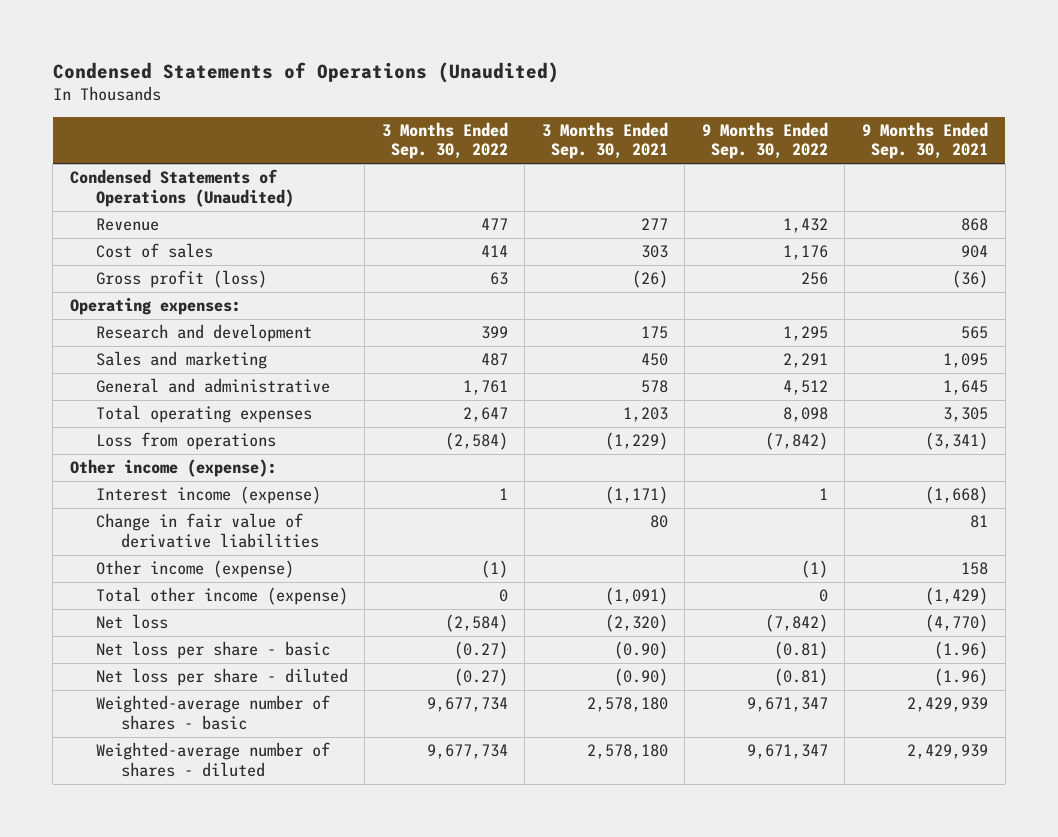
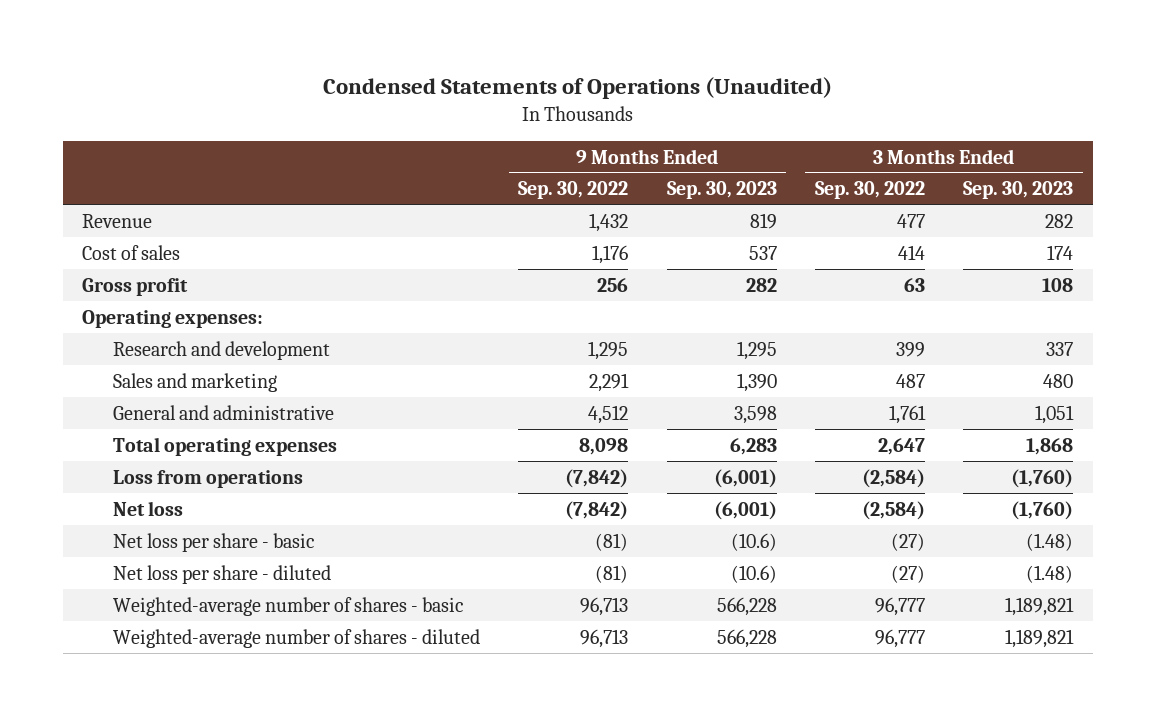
[541,122,668,160] 3 Months Ended Sep. 30, 2021 -> none
[862,122,989,160] 9 Months Ended Sep. 30, 2021 -> none
none -> [666,181,777,200] Sep. 30, 2023
none -> [963,181,1074,200] Sep. 30, 2023
[69,169,294,207] Condensed Statements of Operations (Unaudited) -> none
[95,270,267,289] Gross profit (loss) -> [82,277,189,296] Gross profit
[69,459,277,478] Other income (expense): -> none
[95,486,321,505] Interest income (expense) -> none
[95,513,320,548] Change in fair value of derivative liabilities -> none
[95,560,294,579] Other income (expense) -> none
[95,587,348,606] Total other income (expense) -> none
[453,641,508,660] (0.27) -> [891,532,926,551] (27)
[773,641,828,660] (0.81) -> [595,532,629,551] (81)
[453,668,508,687] (0.27) -> [891,564,926,583] (27)
[773,668,828,687] (0.81) -> [595,564,629,583] (81)
[426,697,508,713] 9,677,734 -> [875,596,926,616] 96,777
[746,697,828,713] 9,671,347 -> [580,596,629,616] 96,713
[426,744,508,760] 9,677,734 -> [875,628,926,648] 96,777
[746,744,828,760] 9,671,347 -> [580,628,629,648] 96,713

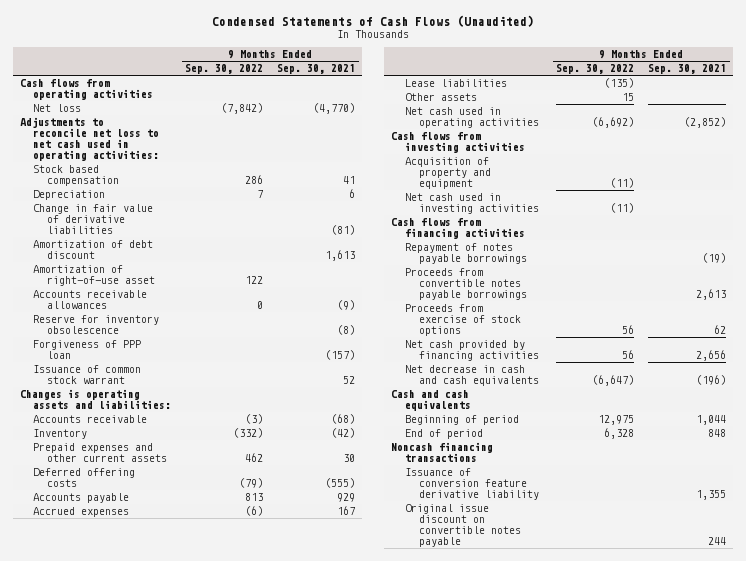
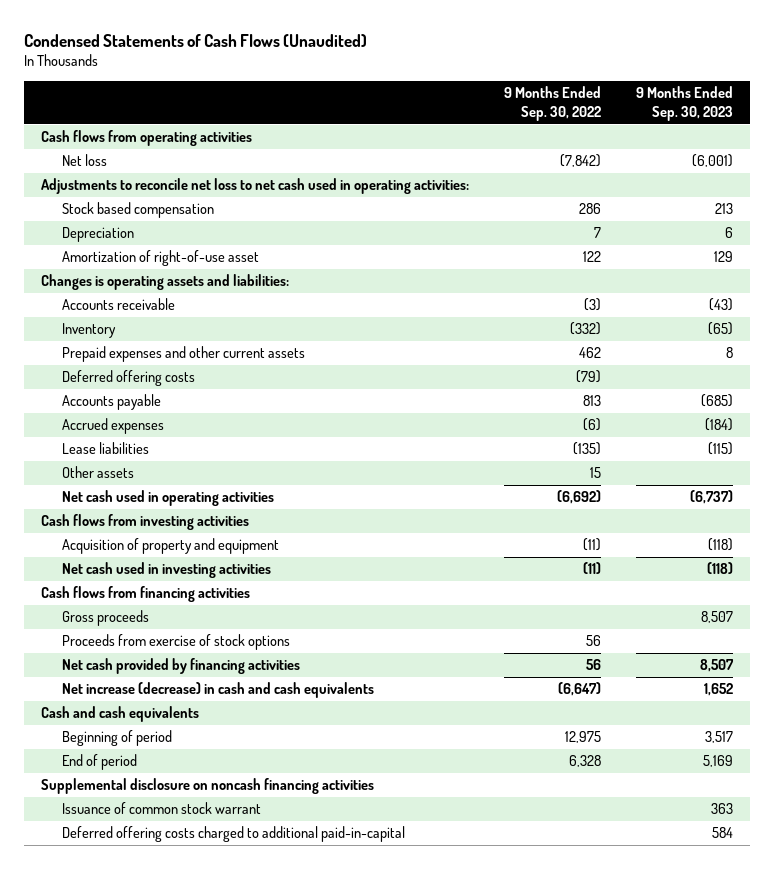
[277,64,356,75] Sep. 30, 2021 -> none
none -> [636,86,734,122] 9 Months Ended Sep. 30, 2023
[33,204,154,235] Change in fair value of derivative liabilities -> none
[33,240,154,260] Amortization of debt discount -> none
[33,290,148,310] Accounts receivable allowances -> none
[33,315,160,335] Reserve for inventory obsolescence -> none
[33,340,142,360] Forgiveness of PPP loan -> none
[404,243,527,265] Repayment of notes payable borrowings -> none
[404,268,527,301] Proceeds from convertible notes payable borrowings -> none
none -> [62,610,150,627] Gross proceeds
[404,365,539,387] Net decrease in cash and cash equivalents -> [62,682,375,699] Net increase (decrease) in cash and cash equivalents
[404,468,539,501] Issuance of conversion feature derivative liability -> none
[404,504,521,548] Original issue discount on convertible notes payable -> none
[390,442,493,463] Noncash financing transactions -> [41,778,375,795] Supplemental disclosure on noncash financing activities
[33,365,142,385] Issuance of common stock warrant -> [62,802,262,815] Issuance of common stock warrant
none -> [62,826,406,843] Deferred offering costs charged to additional paid-in-capital

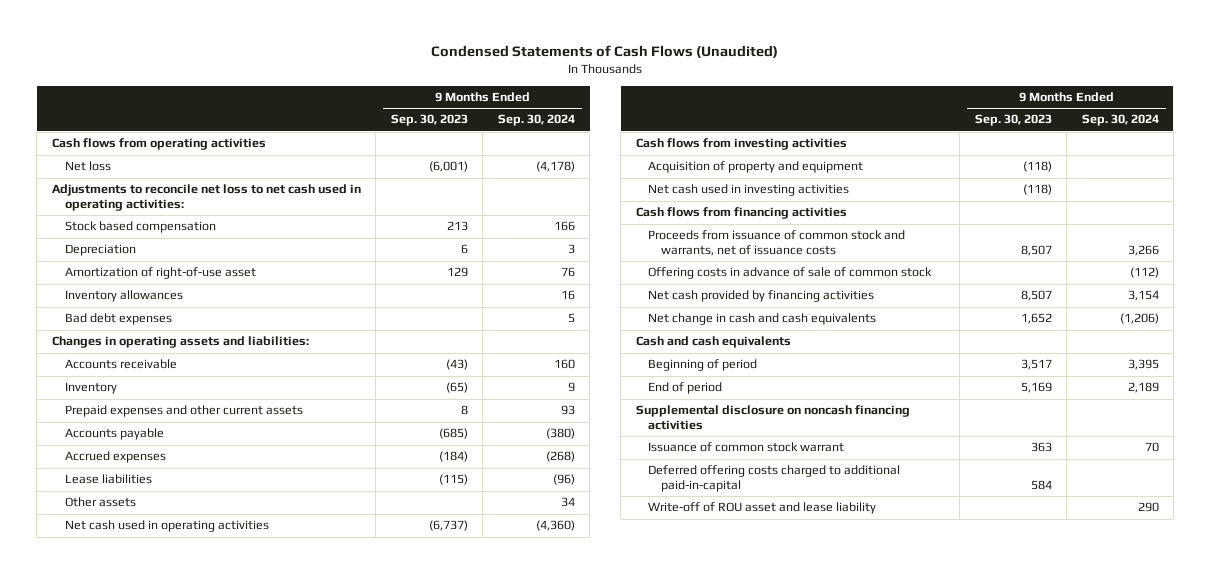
[504,86,602,122] 9 Months Ended Sep. 30, 2022 -> none
none -> [497,114,575,127] Sep. 30, 2024
none -> [64,290,183,303] Inventory allowances
none -> [64,313,172,326] Bad debt expenses
[41,274,290,291] Changes is operating assets and liabilities: -> [51,336,309,349] Changes in operating assets and liabilities:
[62,370,196,387] Deferred offering costs -> none
[62,634,291,651] Proceeds from exercise of stock options -> none
[62,610,150,627] Gross proceeds -> [648,230,906,257] Proceeds from issuance of common stock and warrants, net of issuance costs
none -> [648,267,933,280] Offering costs in advance of sale of common stock
[62,682,375,699] Net increase (decrease) in cash and cash equivalents -> [648,313,877,326] Net change in cash and cash equivalents
none -> [648,502,877,515] Write-off of ROU asset and lease liability

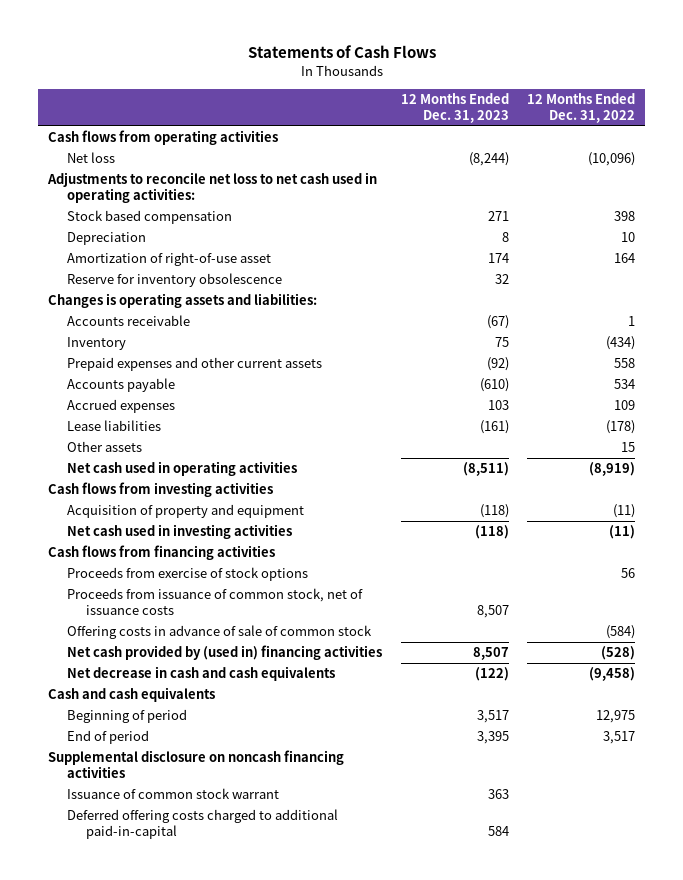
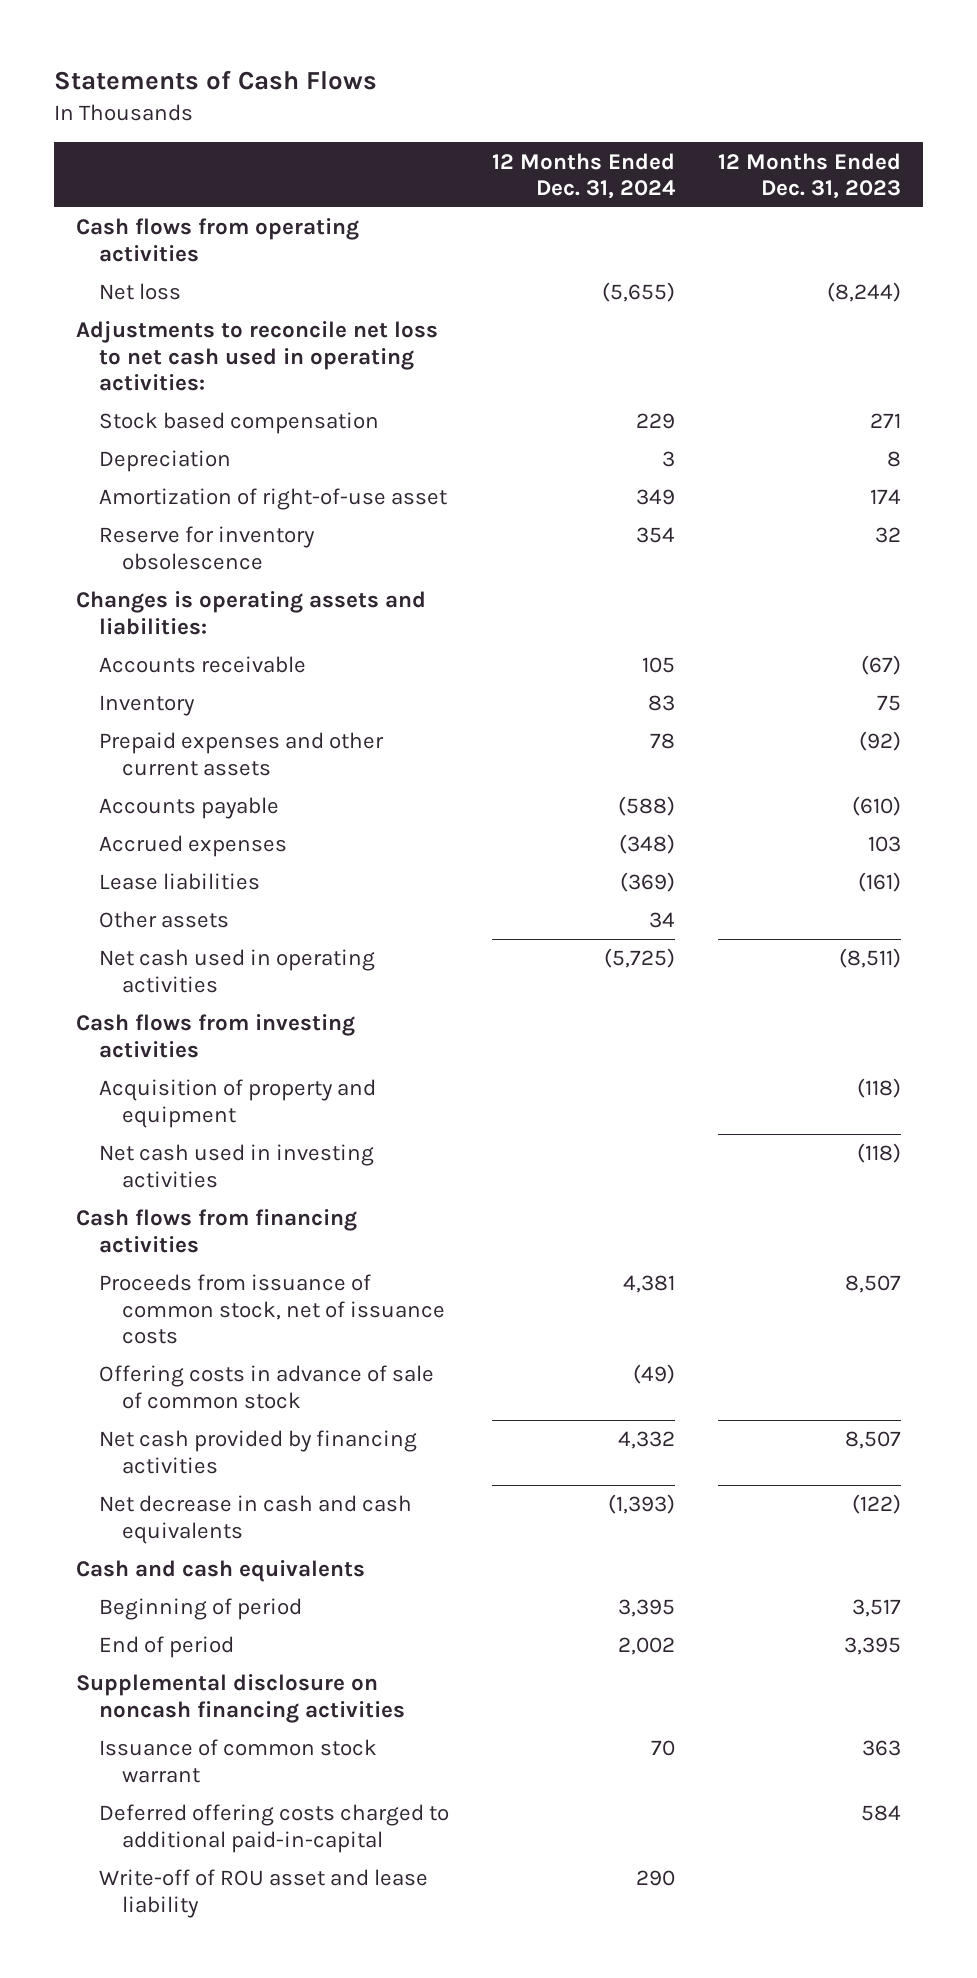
[527,92,636,124] 12 Months Ended Dec. 31, 2022 -> none
none -> [491,152,676,200] 12 Months Ended Dec. 31, 2024
[66,566,308,581] Proceeds from exercise of stock options -> none
[66,644,382,660] Net cash provided by (used in) financing activities -> [98,1430,417,1474] Net cash provided by financing activities
none -> [98,1869,428,1918] Write-off of ROU asset and lease liability

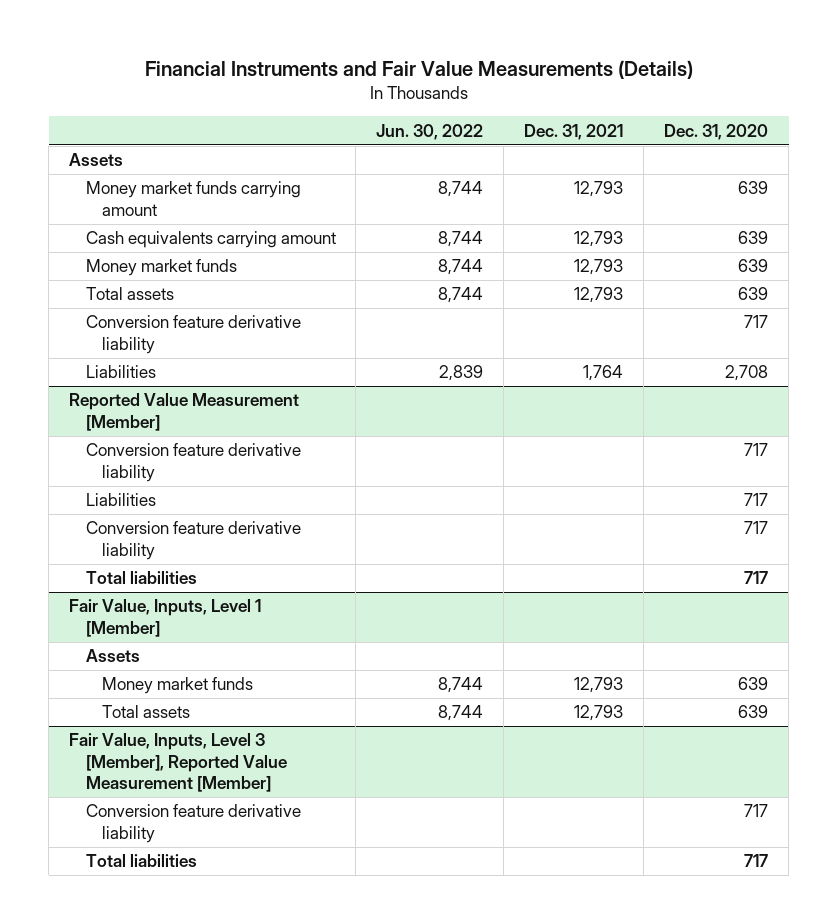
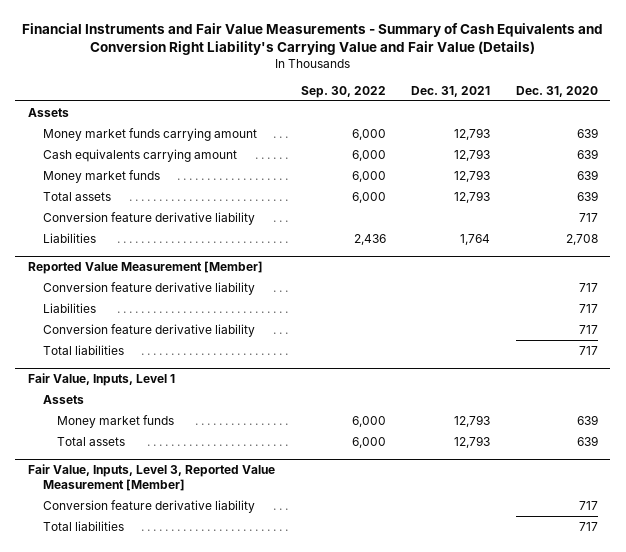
[144,59,693,79] Financial Instruments and Fair Value Measurements (Details) -> [21,22,603,55] Financial Instruments and Fair Value Measurements - Summary of Cash Equivalents and Conversion Right Liability's Carrying Value and Fair Value (Details)
[376,123,484,140] Jun. 30, 2022 -> none
none -> [300,85,386,98] Sep. 30, 2022
[69,599,262,637] Fair Value, Inputs, Level 1 [Member] -> [28,373,176,387] Fair Value, Inputs, Level 1
[69,733,287,792] Fair Value, Inputs, Level 3 [Member], Reported Value Measurement [Member] -> [28,464,276,492] Fair Value, Inputs, Level 3, Reported Value Measurement [Member]

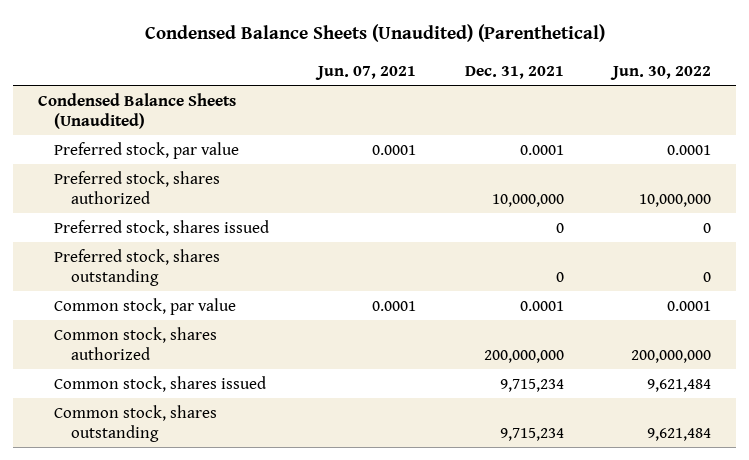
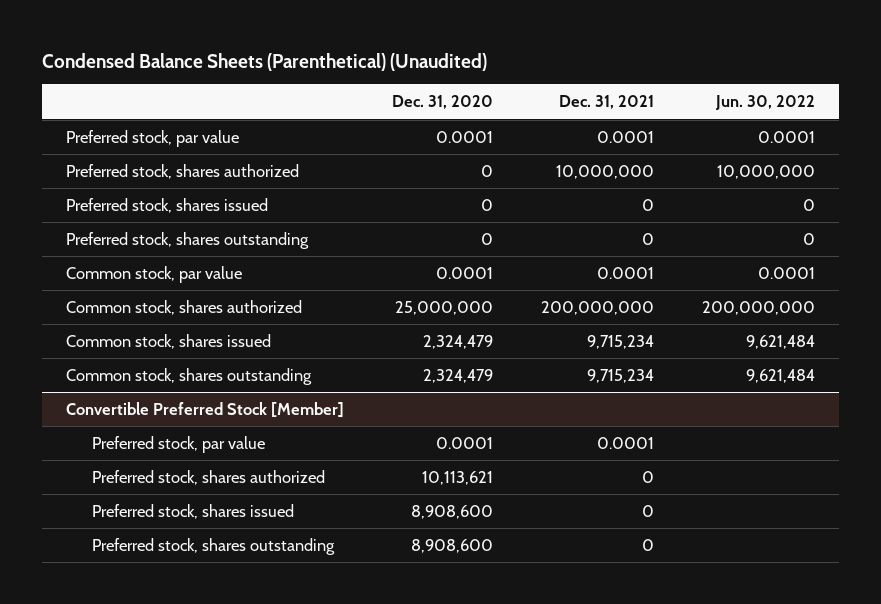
[144,24,605,43] Condensed Balance Sheets (Unaudited) (Parenthetical) -> [41,52,487,71] Condensed Balance Sheets (Parenthetical) (Unaudited)
[315,65,417,80] Jun. 07, 2021 -> none
none -> [392,95,494,110] Dec. 31, 2020
[37,92,236,129] Condensed Balance Sheets (Unaudited) -> none
none -> [65,401,344,418] Convertible Preferred Stock [Member]
none -> [92,435,266,453] Preferred stock, par value
none -> [92,469,326,485] Preferred stock, shares authorized
none -> [92,503,295,519] Preferred stock, shares issued
none -> [92,537,336,555] Preferred stock, shares outstanding

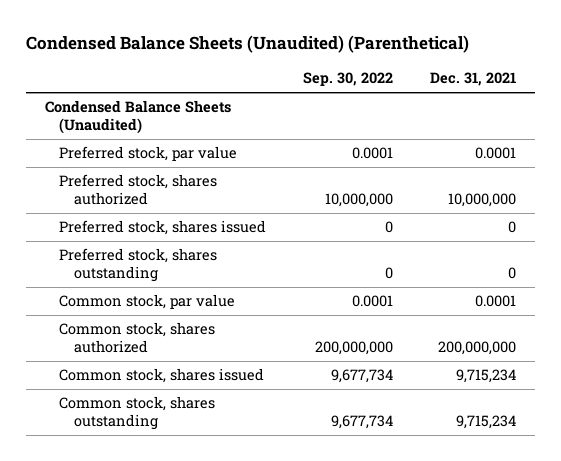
[41,52,487,71] Condensed Balance Sheets (Parenthetical) (Unaudited) -> [26,35,470,54] Condensed Balance Sheets (Unaudited) (Parenthetical)
[392,95,494,110] Dec. 31, 2020 -> none
[715,95,816,111] Jun. 30, 2022 -> none
none -> [303,72,394,87] Sep. 30, 2022
none -> [44,100,231,135] Condensed Balance Sheets (Unaudited)
[65,401,344,418] Convertible Preferred Stock [Member] -> none
[92,435,266,453] Preferred stock, par value -> none
[92,469,326,485] Preferred stock, shares authorized -> none
[92,503,295,519] Preferred stock, shares issued -> none
[92,537,336,555] Preferred stock, shares outstanding -> none

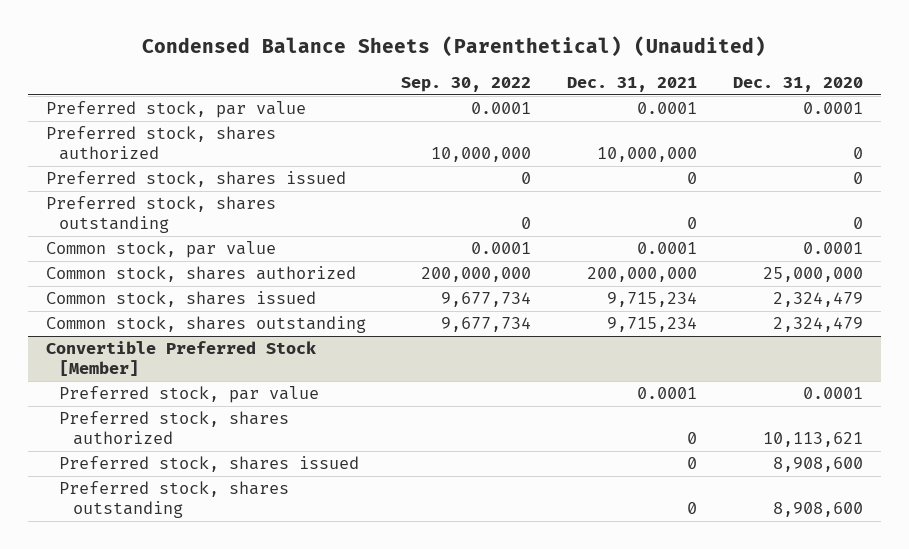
[26,35,470,54] Condensed Balance Sheets (Unaudited) (Parenthetical) -> [142,36,767,58] Condensed Balance Sheets (Parenthetical) (Unaudited)
none -> [732,76,863,92] Dec. 31, 2020
[44,100,231,135] Condensed Balance Sheets (Unaudited) -> none
none -> [45,341,316,376] Convertible Preferred Stock [Member]
none -> [59,386,320,404] Preferred stock, par value
none -> [59,411,290,445] Preferred stock, shares authorized
none -> [59,456,360,473] Preferred stock, shares issued
none -> [59,481,290,518] Preferred stock, shares outstanding

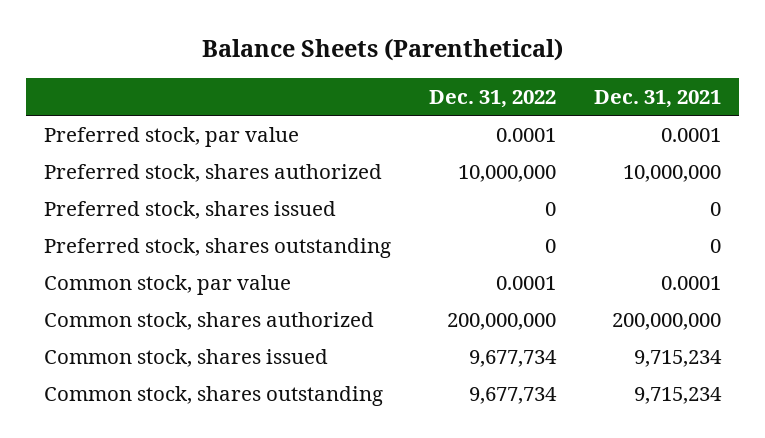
[142,36,767,58] Condensed Balance Sheets (Parenthetical) (Unaudited) -> [201,38,563,62] Balance Sheets (Parenthetical)
[401,76,532,92] Sep. 30, 2022 -> none
[732,76,863,92] Dec. 31, 2020 -> none
none -> [429,90,557,109] Dec. 31, 2022
[45,341,316,376] Convertible Preferred Stock [Member] -> none
[59,386,320,404] Preferred stock, par value -> none
[59,411,290,445] Preferred stock, shares authorized -> none
[59,456,360,473] Preferred stock, shares issued -> none
[59,481,290,518] Preferred stock, shares outstanding -> none

